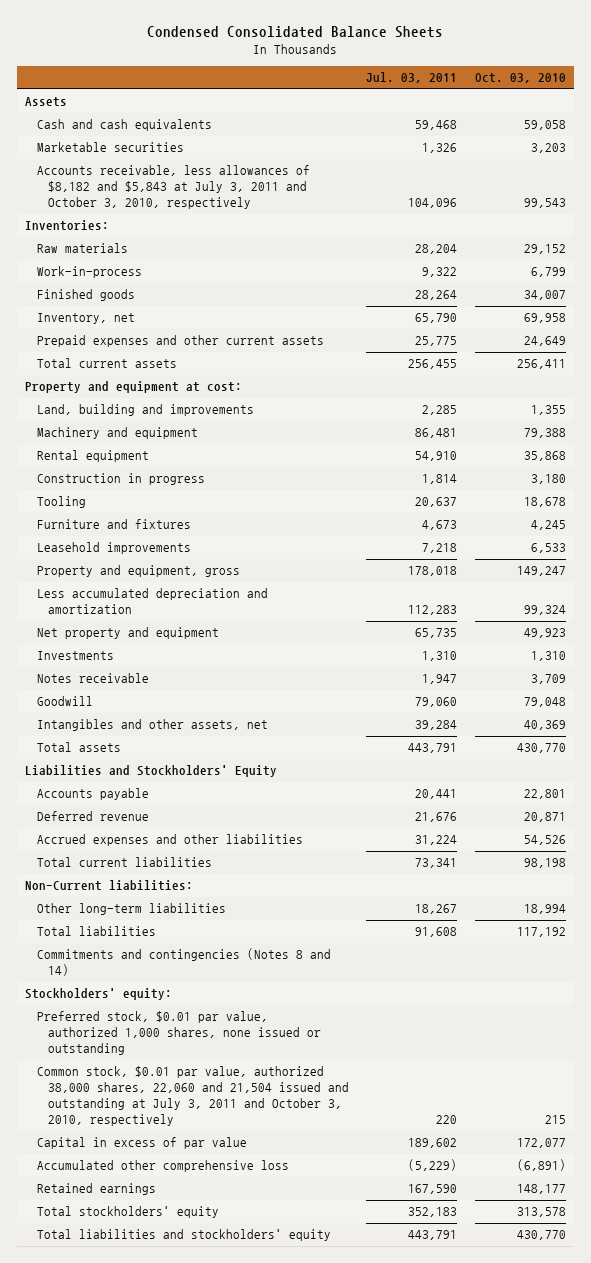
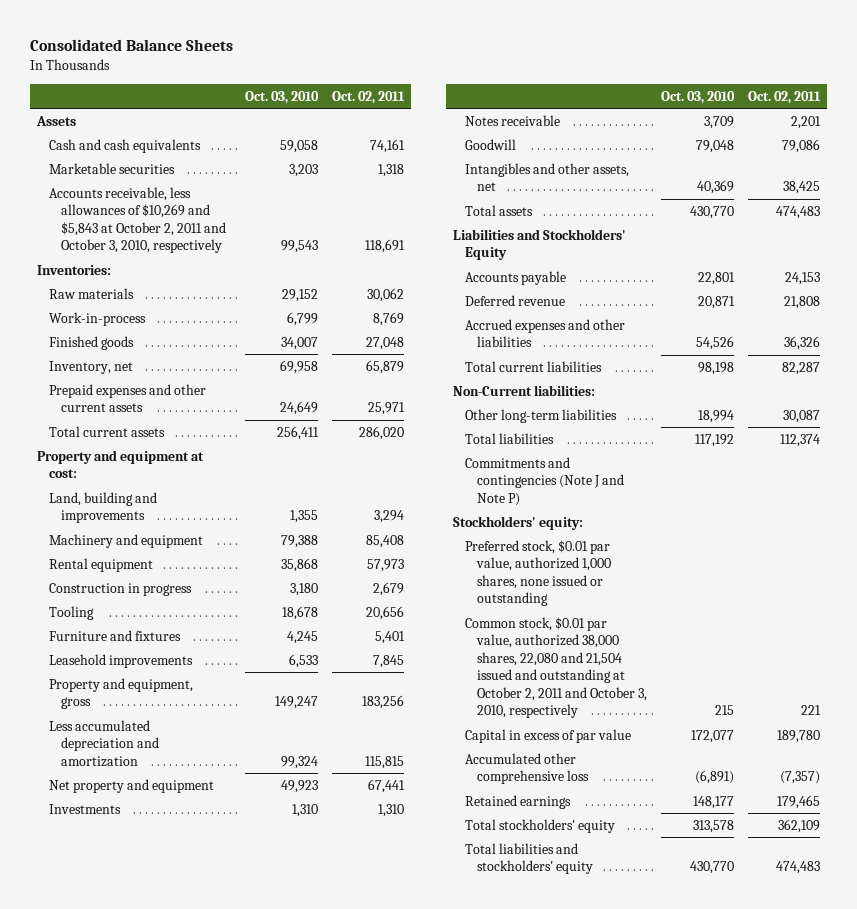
[147,26,444,39] Condensed Consolidated Balance Sheets -> [29,39,233,52] Consolidated Balance Sheets
[366,72,458,84] Jul. 03, 2011 -> none
none -> [332,90,406,104] Oct. 02, 2011
[36,165,310,210] Accounts receivable, less allowances of $8,182 and $5,843 at July 3, 2011 and October 3, 2010, respectively -> [49,186,227,254] Accounts receivable, less allowances of $10,269 and $5,843 at October 2, 2011 and October 3, 2010, respectively
[36,948,331,977] Commitments and contingencies (Notes 8 and 14) -> [465,456,625,506] Commitments and contingencies (Note J and Note P)
[36,1066,350,1127] Common stock, $0.01 par value, authorized 38,000 shares, 22,060 and 21,504 issued and outstanding at July 3, 2011 and October 3, 2010, respectively -> [465,616,648,719] Common stock, $0.01 par value, authorized 38,000 shares, 22,080 and 21,504 issued and outstanding at October 2, 2011 and October 3, 2010, respectively

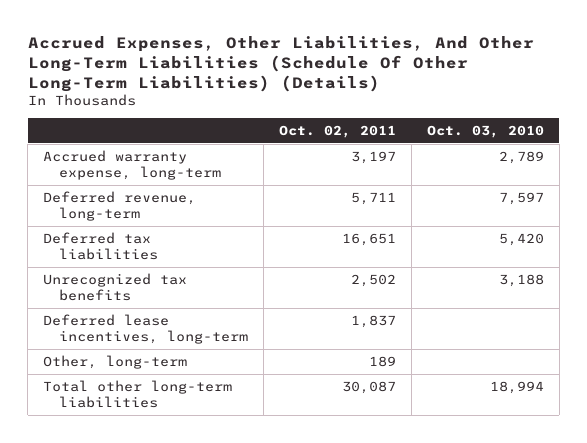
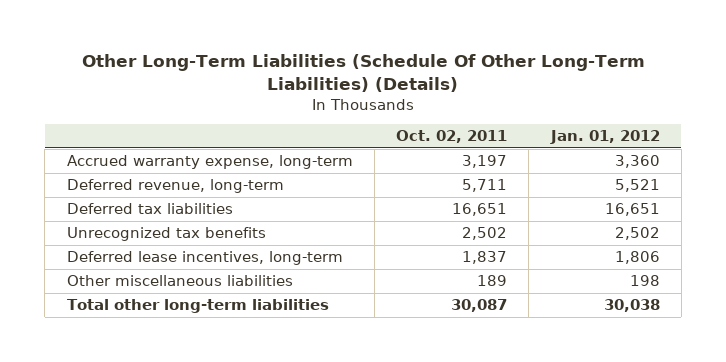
[27,35,534,92] Accrued Expenses, Other Liabilities, And Other Long-Term Liabilities (Schedule Of Other Long-Term Liabilities) (Details) -> [82,54,646,93] Other Long-Term Liabilities (Schedule Of Other Long-Term Liabilities) (Details)
[426,125,544,139] Oct. 03, 2010 -> none
none -> [549,130,660,145] Jan. 01, 2012
[43,354,188,369] Other, long-term -> [66,275,293,287] Other miscellaneous liabilities

